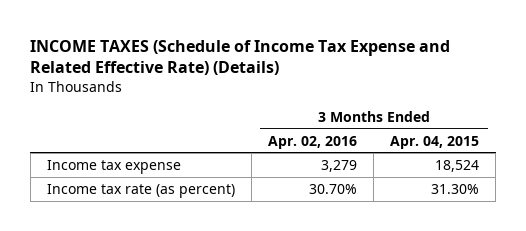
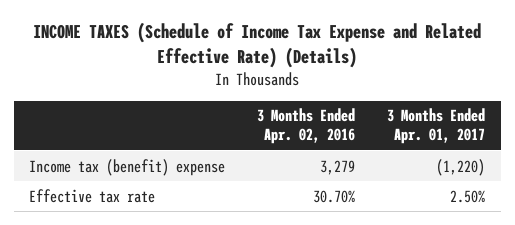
[390,135,480,149] Apr. 04, 2015 -> none
none -> [387,108,486,145] 3 Months Ended Apr. 01, 2017
[46,159,181,174] Income tax expense -> [29,158,226,176] Income tax (benefit) expense
[46,183,235,198] Income tax rate (as percent) -> [29,188,156,203] Effective tax rate

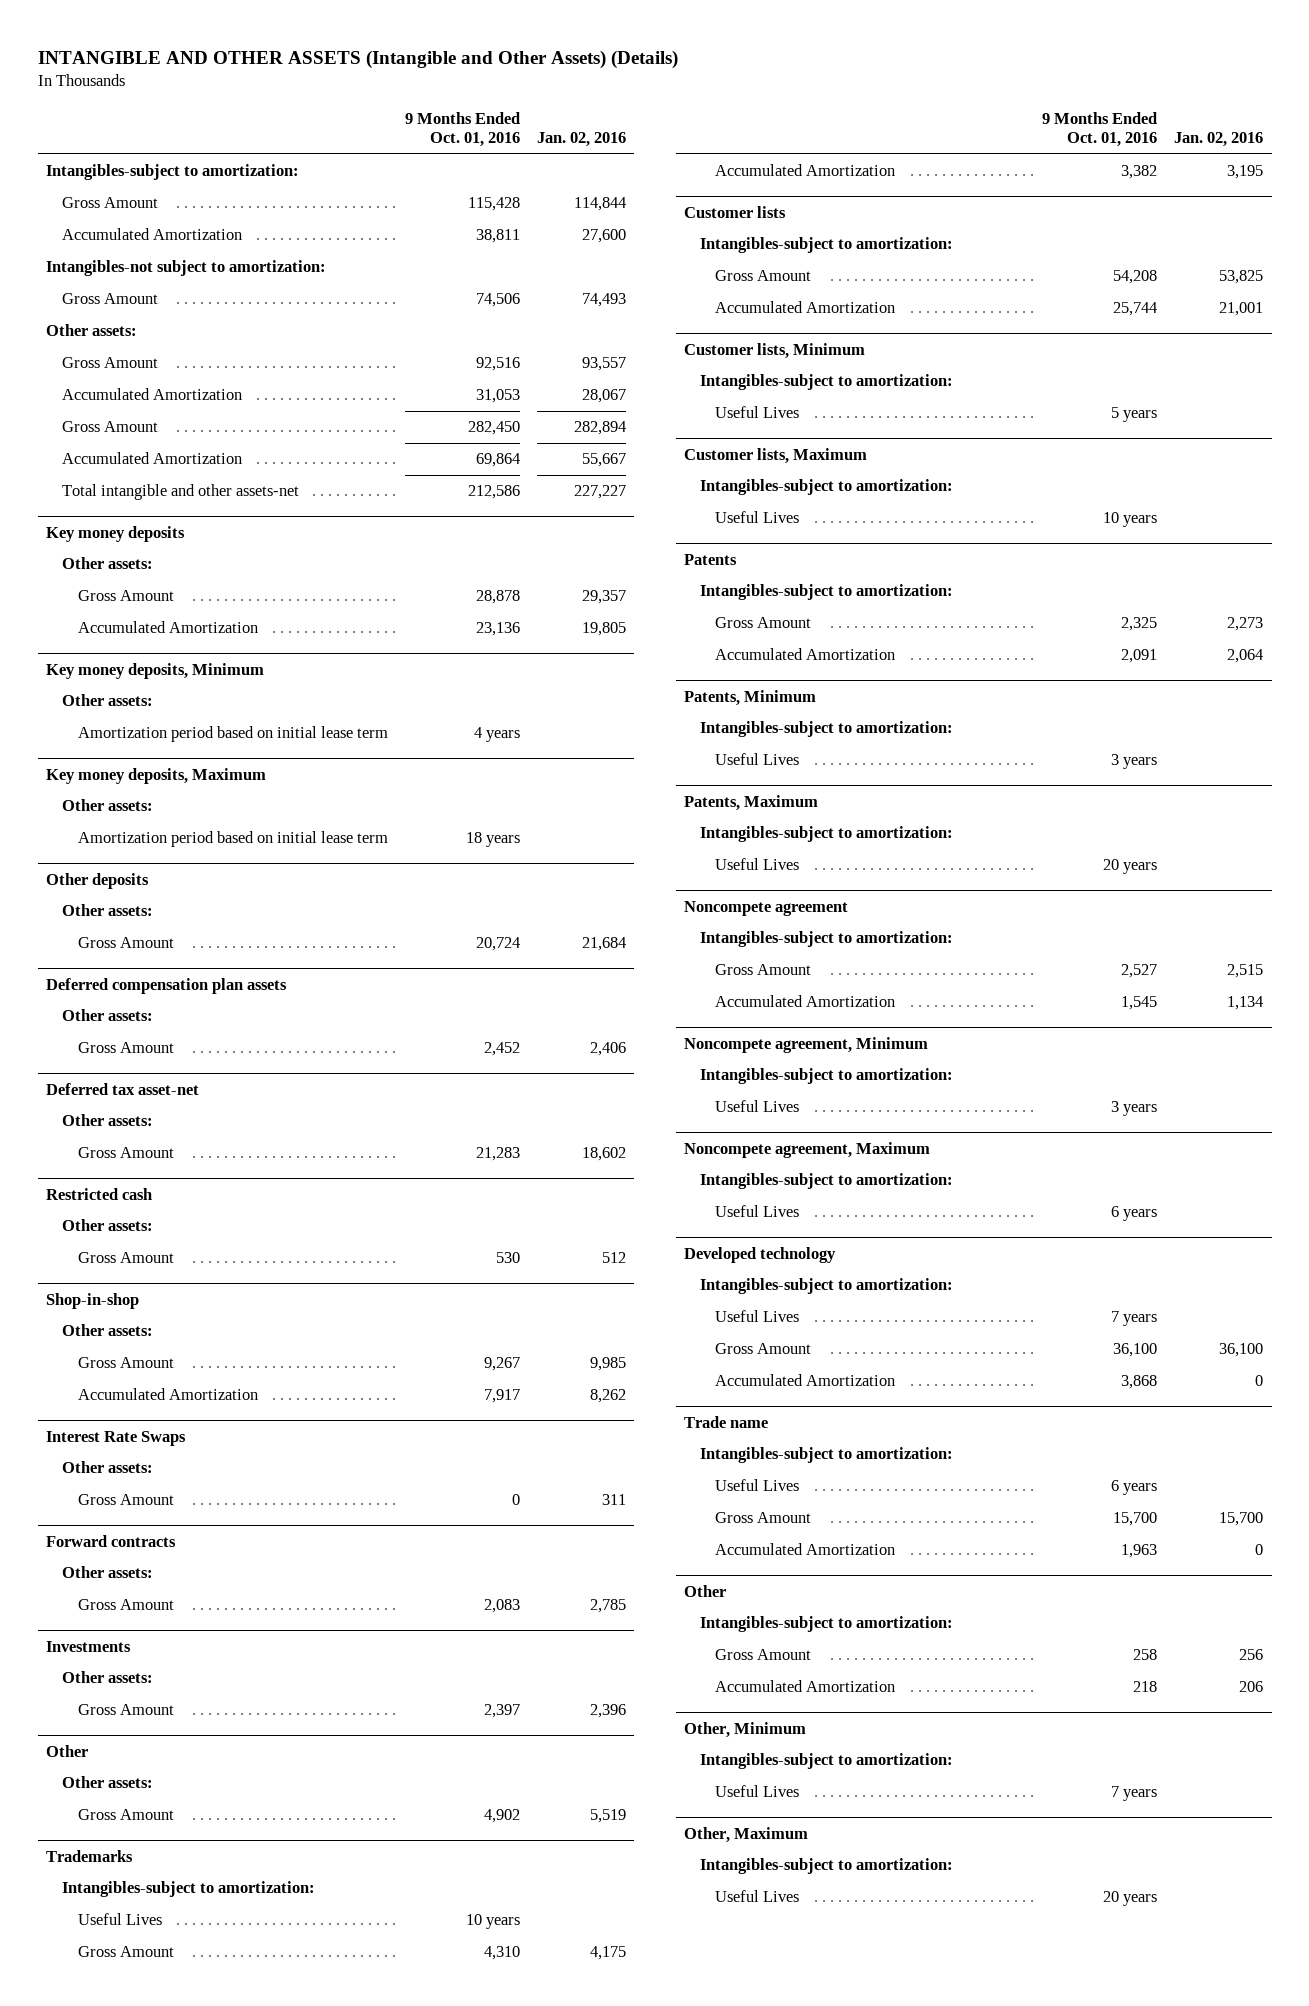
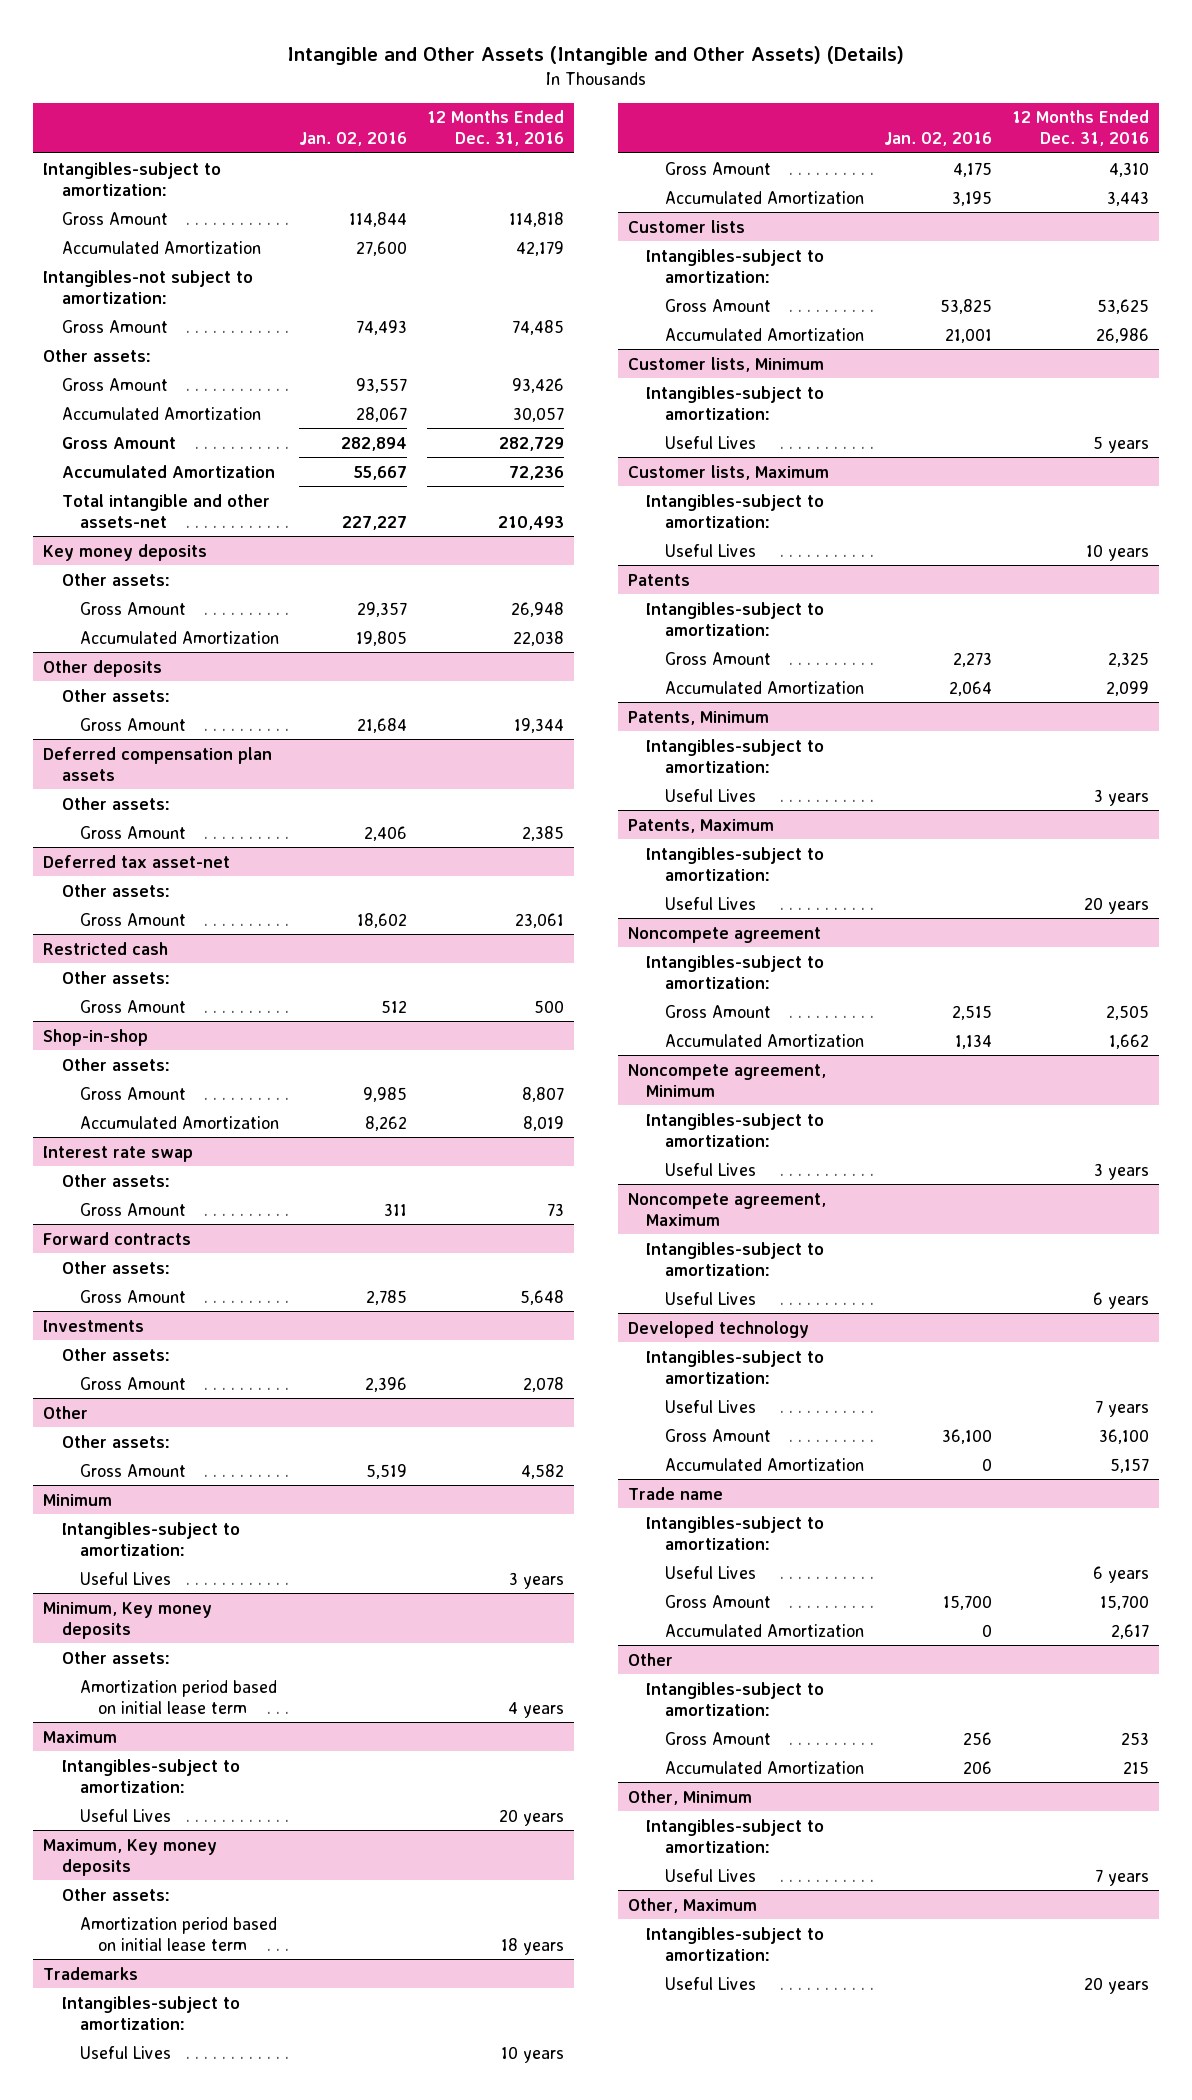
[37,49,678,69] INTANGIBLE AND OTHER ASSETS (Intangible and Other Assets) (Details) -> [287,45,905,65] Intangible and Other Assets (Intangible and Other Assets) (Details)
[404,112,520,148] 9 Months Ended Oct. 01, 2016 -> none
none -> [426,110,564,147] 12 Months Ended Dec. 31, 2016
[46,662,265,679] Key money deposits, Minimum -> none
[62,694,154,707] Other assets: -> none
[77,726,388,743] Amortization period based on initial lease term -> none
[46,767,267,784] Key money deposits, Maximum -> none
[62,799,154,812] Other assets: -> none
[77,831,388,848] Amortization period based on initial lease term -> none
[46,1430,187,1446] Interest Rate Swaps -> [43,1145,194,1162] Interest rate swap
none -> [43,1493,113,1506] Minimum
none -> [61,1521,240,1556] Intangibles-subject to amortization:
none -> [79,1571,171,1585] Useful Lives
none -> [43,1601,213,1639] Minimum, Key money deposits
none -> [61,1650,170,1664] Other assets:
none -> [79,1679,277,1714] Amortization period based on initial lease term
none -> [43,1730,118,1743] Maximum
none -> [61,1758,240,1793] Intangibles-subject to amortization:
none -> [79,1808,171,1822] Useful Lives
none -> [43,1838,218,1876] Maximum, Key money deposits
none -> [61,1887,170,1901] Other assets:
none -> [79,1916,277,1951] Amortization period based on initial lease term

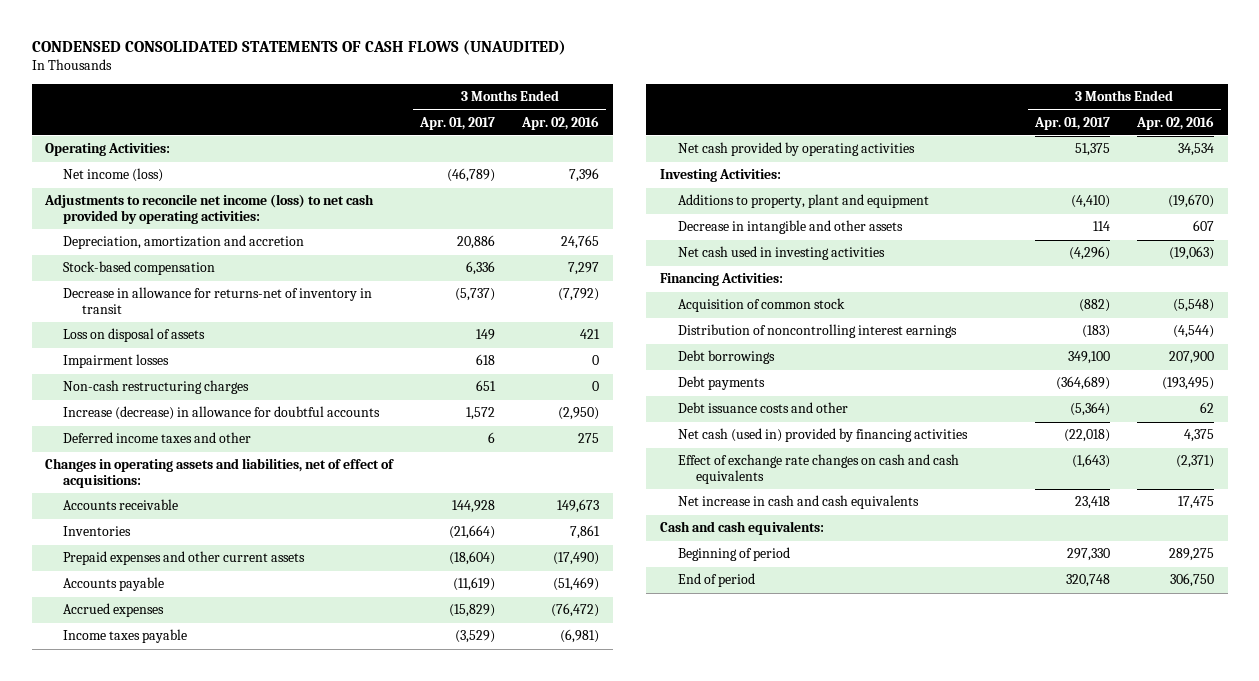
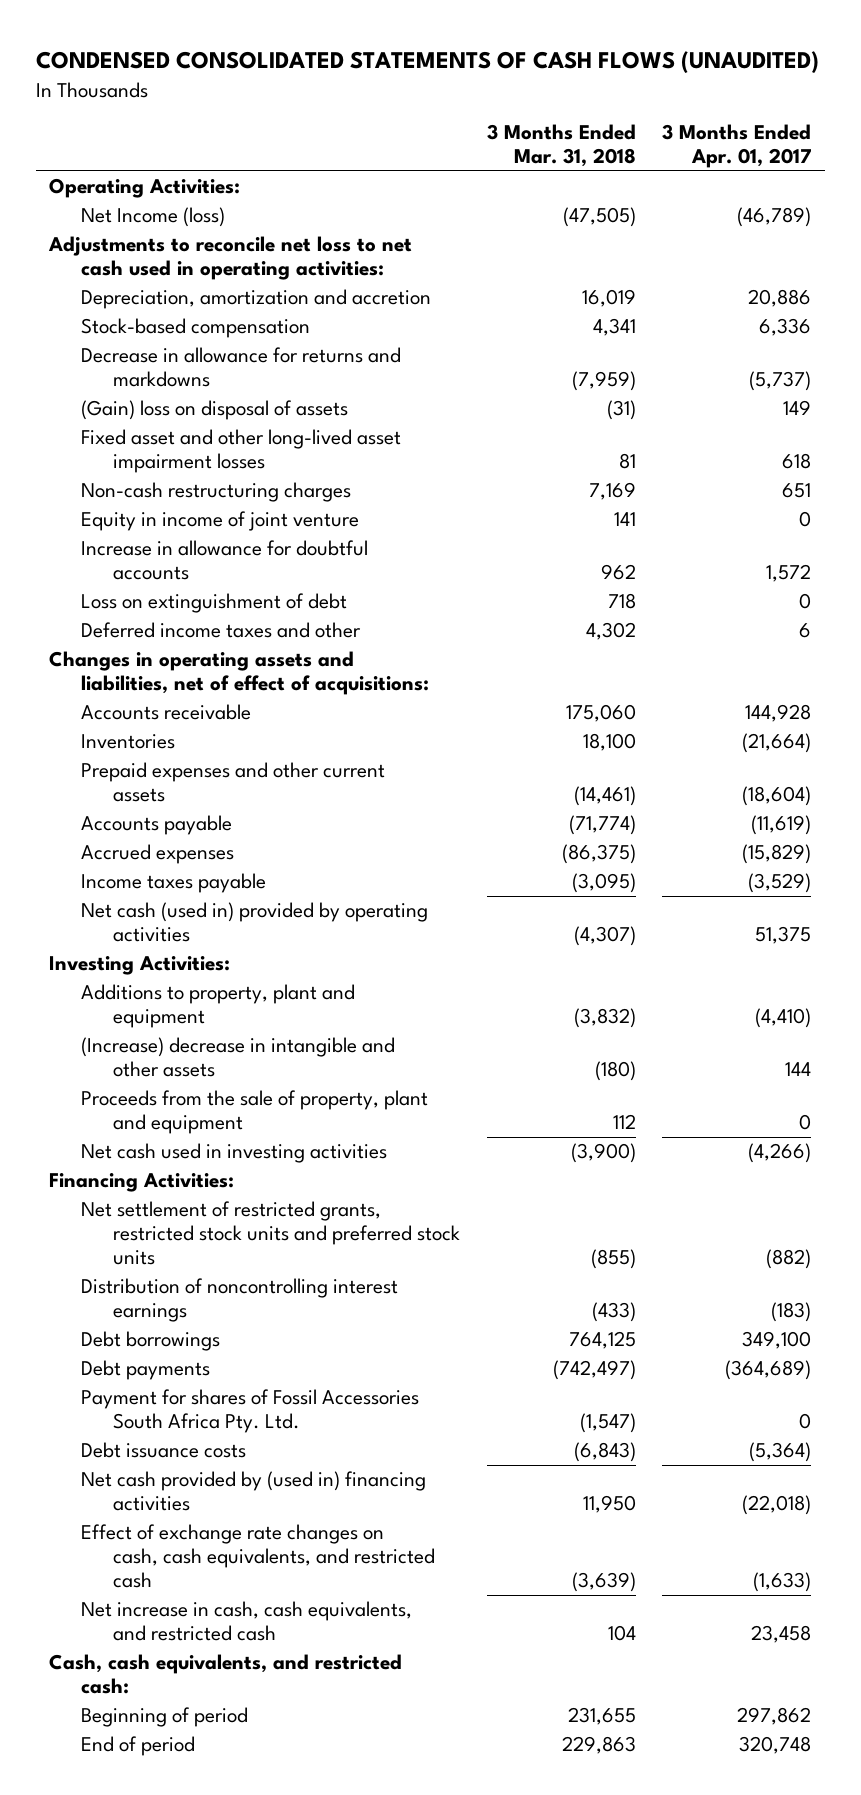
[521,115,600,130] Apr. 02, 2016 -> none
none -> [486,123,636,167] 3 Months Ended Mar. 31, 2018
[63,168,164,183] Net income (loss) -> [81,207,226,228] Net Income (loss)
[44,194,375,225] Adjustments to reconcile net income (loss) to net cash provided by operating activities: -> [48,236,413,281] Adjustments to reconcile net loss to net cash used in operating activities:
[63,287,373,315] Decrease in allowance for returns-net of inventory in transit -> [81,347,402,388] Decrease in allowance for returns and markdowns
[63,328,206,343] Loss on disposal of assets -> [81,400,349,421] (Gain) loss on disposal of assets
[63,354,170,369] Impairment losses -> [81,429,402,474] Fixed asset and other long-lived asset impairment losses
none -> [81,511,360,532] Equity in income of joint venture
[63,406,381,421] Increase (decrease) in allowance for doubtful accounts -> [81,540,369,581] Increase in allowance for doubtful accounts
none -> [81,593,348,614] Loss on extinguishment of debt
[678,142,916,157] Net cash provided by operating activities -> [81,902,429,943] Net cash (used in) provided by operating activities
[678,220,904,235] Decrease in intangible and other assets -> [81,1037,396,1078] (Increase) decrease in intangible and other assets
[1092,221,1110,232] 114 -> [785,1062,812,1077] 144
none -> [81,1090,429,1135] Proceeds from the sale of property, plant and equipment
[1068,246,1110,261] (4,296) -> [748,1143,812,1164] (4,266)
[678,298,846,313] Acquisition of common stock -> [81,1201,461,1266] Net settlement of restricted grants, restricted stock units and preferred stock units
none -> [81,1389,420,1434] Payment for shares of Fossil Accessories South Africa Pty. Ltd.
[678,402,849,414] Debt issuance costs and other -> [81,1442,247,1459] Debt issuance costs
[678,428,969,443] Net cash (used in) provided by financing activities -> [81,1471,427,1512] Net cash provided by (used in) financing activities
[678,454,960,485] Effect of exchange rate changes on cash and cash equivalents -> [81,1524,436,1589] Effect of exchange rate changes on cash, cash equivalents, and restricted cash
[1071,454,1110,469] (1,643) -> [753,1572,812,1593] (1,633)
[678,495,920,510] Net increase in cash and cash equivalents -> [81,1601,413,1642] Net increase in cash, cash equivalents, and restricted cash
[1074,496,1110,510] 23,418 -> [751,1625,812,1644] 23,458
[659,521,824,536] Cash and cash equivalents: -> [49,1654,403,1695] Cash, cash equivalents, and restricted cash:
[1066,548,1110,562] 297,330 -> [737,1707,812,1726] 297,862

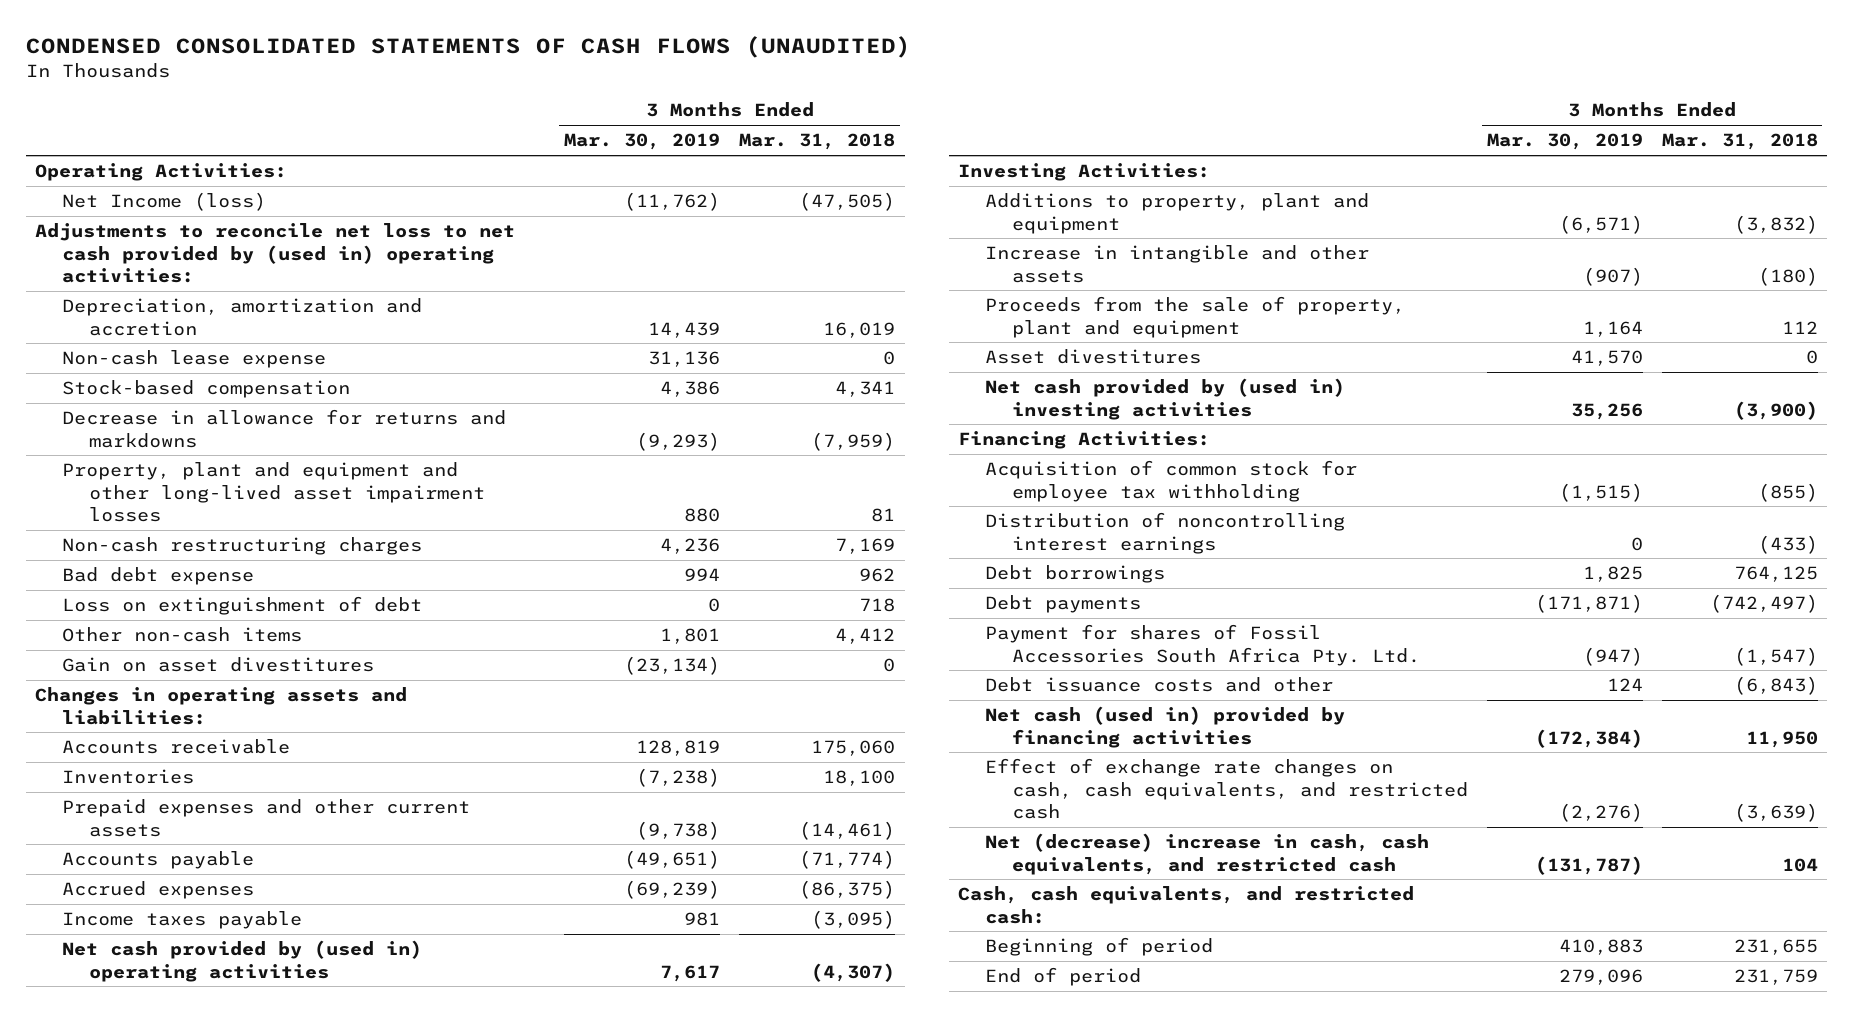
[662,123,812,168] 3 Months Ended Apr. 01, 2017 -> none
none -> [564,133,721,151] Mar. 30, 2019
[48,236,413,281] Adjustments to reconcile net loss to net cash used in operating activities: -> [35,223,516,283] Adjustments to reconcile net loss to net cash provided by (used in) operating activities:
none -> [62,350,327,369] Non-cash lease expense
[81,400,349,421] (Gain) loss on disposal of assets -> none
[81,429,402,474] Fixed asset and other long-lived asset impairment losses -> [62,462,486,522] Property, plant and equipment and other long-lived asset impairment losses
[81,511,360,532] Equity in income of joint venture -> none
[81,540,369,581] Increase in allowance for doubtful accounts -> [62,567,255,586] Bad debt expense
[81,622,362,639] Deferred income taxes and other -> none
none -> [62,627,303,643] Other non-cash items
none -> [62,657,375,673] Gain on asset divestitures
[49,651,430,696] Changes in operating assets and liabilities, net of effect of acquisitions: -> [35,687,408,725] Changes in operating assets and liabilities:
[81,902,429,943] Net cash (used in) provided by operating activities -> [62,940,423,982] Net cash provided by (used in) operating activities
[81,1037,396,1078] (Increase) decrease in intangible and other assets -> [985,245,1370,283] Increase in intangible and other assets
none -> [985,349,1202,365] Asset divestitures
[81,1143,388,1164] Net cash used in investing activities -> [985,378,1346,420] Net cash provided by (used in) investing activities
[81,1201,461,1266] Net settlement of restricted grants, restricted stock units and preferred stock units -> [985,460,1358,502] Acquisition of common stock for employee tax withholding
[81,1442,247,1459] Debt issuance costs -> [985,677,1334,693] Debt issuance costs and other
[81,1471,427,1512] Net cash provided by (used in) financing activities -> [985,706,1346,748] Net cash (used in) provided by financing activities
[81,1601,413,1642] Net increase in cash, cash equivalents, and restricted cash -> [985,833,1430,875] Net (decrease) increase in cash, cash equivalents, and restricted cash
[561,1736,636,1755] 229,863 -> [1733,969,1818,986] 231,759

